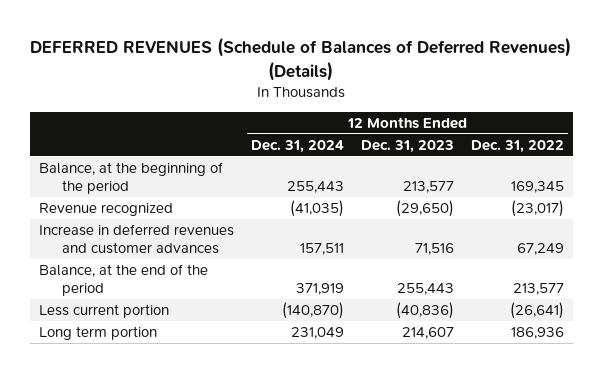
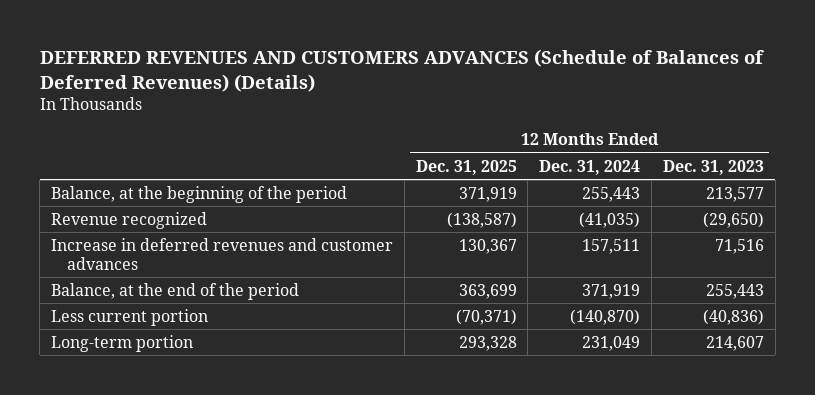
[30,37,572,81] DEFERRED REVENUES (Schedule of Balances of Deferred Revenues) (Details) -> [39,49,764,92] DEFERRED REVENUES AND CUSTOMERS ADVANCES (Schedule of Balances of Deferred Revenues) (Details)
[471,139,565,153] Dec. 31, 2022 -> none
none -> [415,159,517,175] Dec. 31, 2025
[38,326,157,341] Long term portion -> [50,334,193,352] Long-term portion

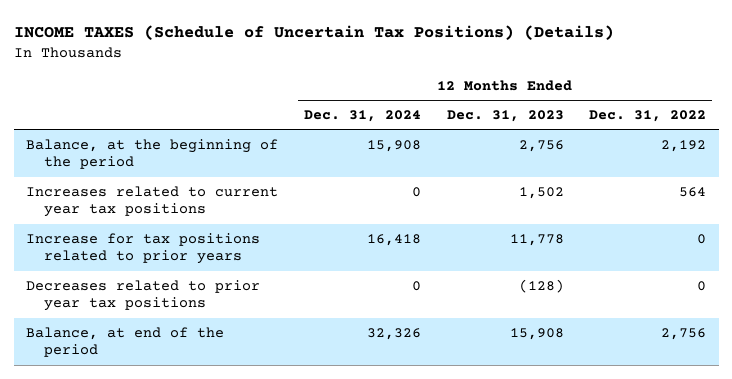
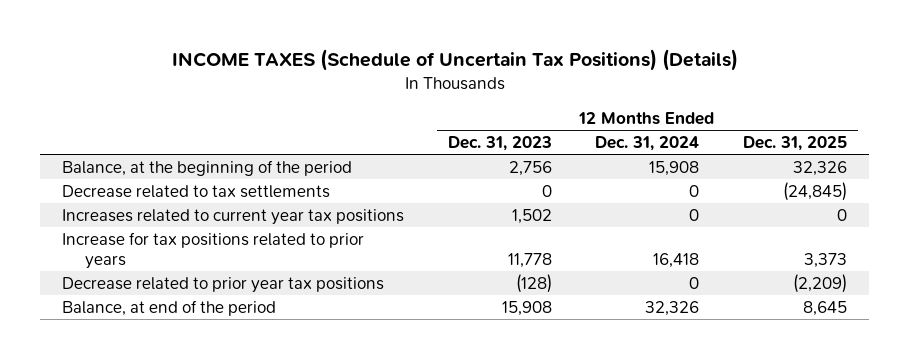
[589,110,707,123] Dec. 31, 2022 -> none
none -> [742,136,847,152] Dec. 31, 2025
none -> [62,184,331,198] Decrease related to tax settlements
[26,279,261,312] Decreases related to prior year tax positions -> [62,276,385,293] Decrease related to prior year tax positions

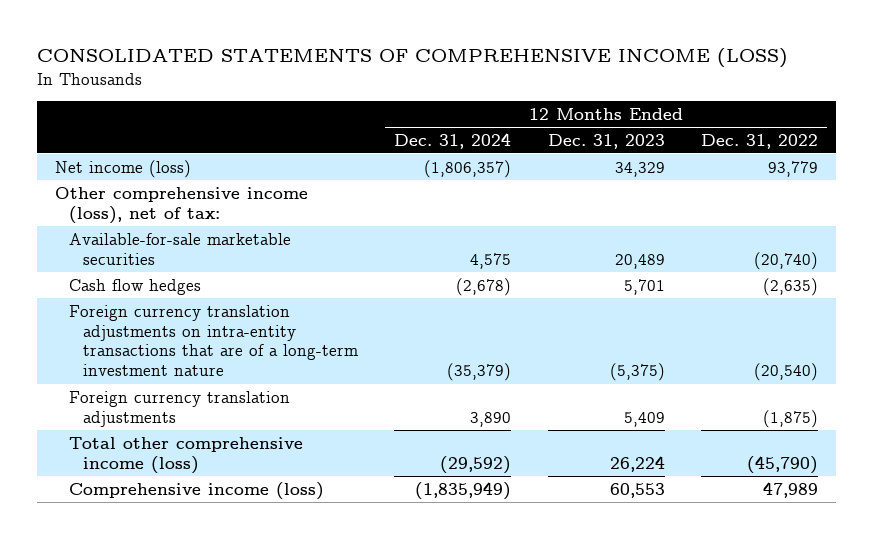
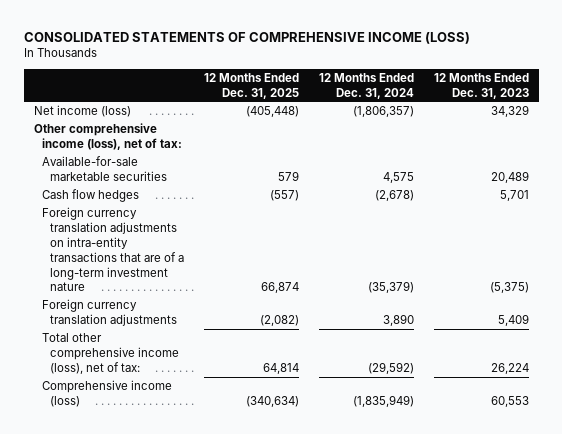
[700,133,818,149] Dec. 31, 2022 -> none
none -> [203,72,299,99] 12 Months Ended Dec. 31, 2025
[68,436,303,474] Total other comprehensive income (loss) -> [41,333,180,374] Total other comprehensive income (loss), net of tax:

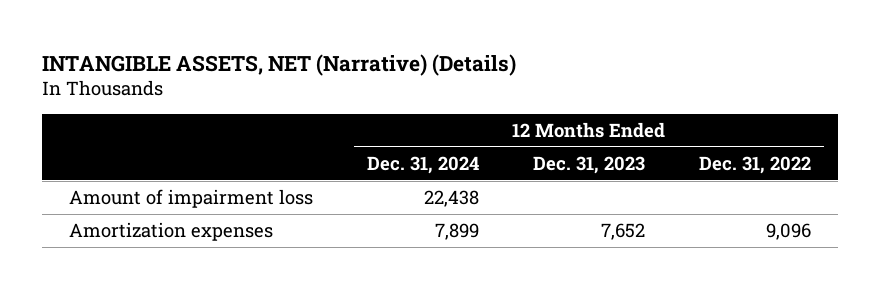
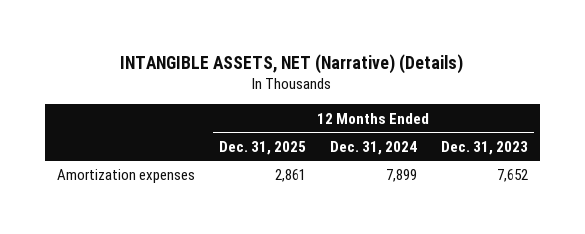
[698,155,811,174] Dec. 31, 2022 -> none
none -> [219,140,307,155] Dec. 31, 2025
[69,189,314,209] Amount of impairment loss -> none

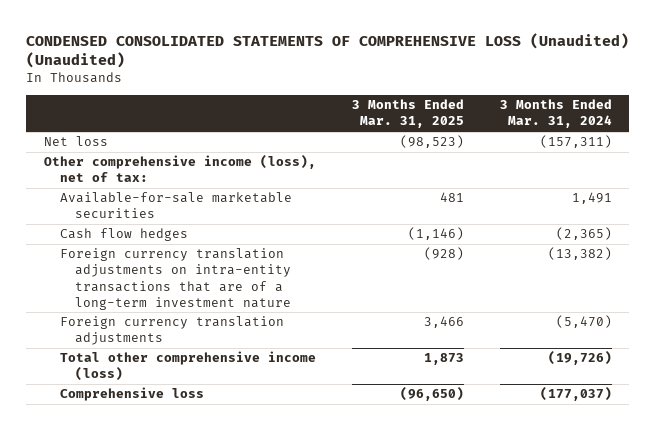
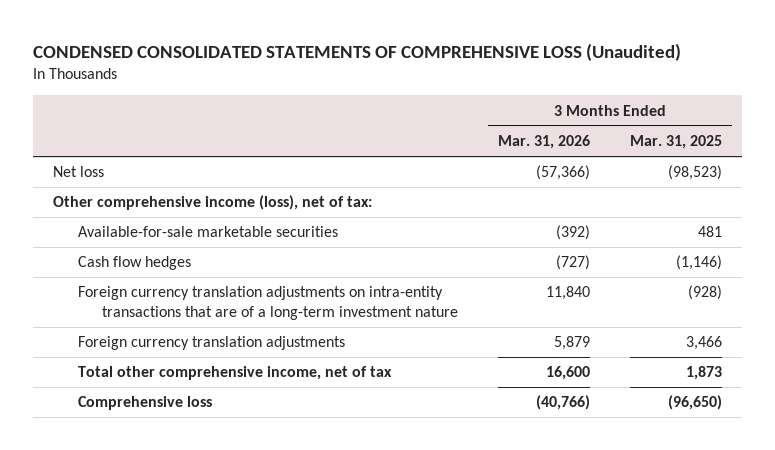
[26,32,630,69] CONDENSED CONSOLIDATED STATEMENTS OF COMPREHENSIVE LOSS (Unaudited) (Unaudited) -> [32,42,681,61] CONDENSED CONSOLIDATED STATEMENTS OF COMPREHENSIVE LOSS (Unaudited)
[499,99,612,129] 3 Months Ended Mar. 31, 2024 -> none
none -> [498,135,591,150] Mar. 31, 2026
[59,351,316,382] Total other comprehensive income (loss) -> [77,366,392,381] Total other comprehensive income, net of tax

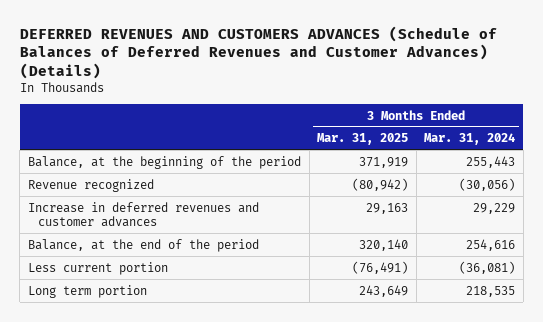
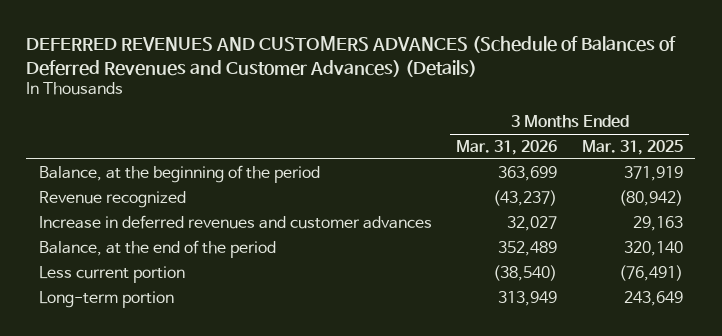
[424,133,516,146] Mar. 31, 2024 -> none
none -> [456,140,558,156] Mar. 31, 2026
[28,284,148,298] Long term portion -> [38,290,174,308] Long-term portion

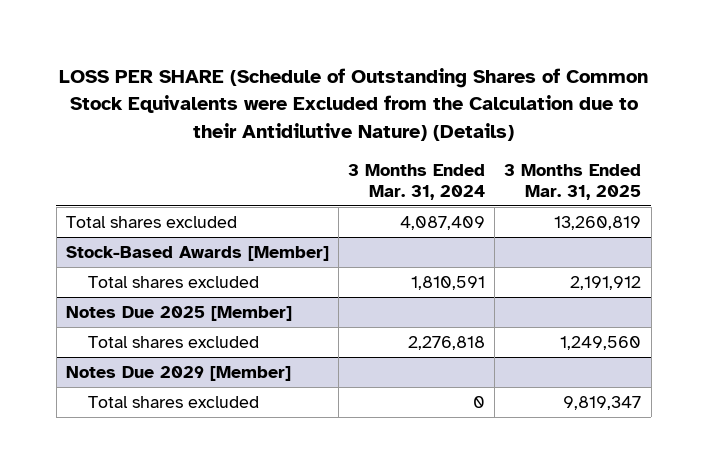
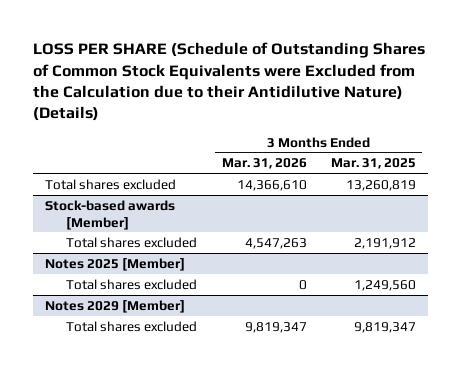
[348,164,486,200] 3 Months Ended Mar. 31, 2024 -> none
none -> [221,158,307,170] Mar. 31, 2026
[65,246,329,262] Stock-Based Awards [Member] -> [45,199,176,230] Stock-based awards [Member]
[65,306,292,322] Notes Due 2025 [Member] -> [45,257,186,271] Notes 2025 [Member]
[65,366,291,382] Notes Due 2029 [Member] -> [45,299,186,313] Notes 2029 [Member]

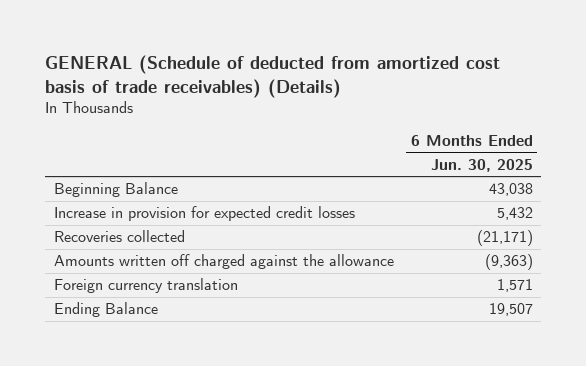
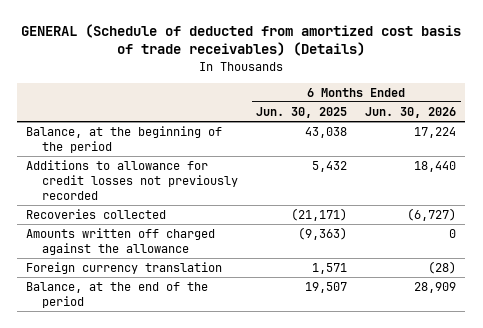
none -> [365,106,457,118] Jun. 30, 2026
[53,182,178,198] Beginning Balance -> [26,126,223,153] Balance, at the beginning of the period
[53,206,355,222] Increase in provision for expected credit losses -> [26,160,239,200] Additions to allowance for credit losses not previously recorded
[53,302,158,318] Ending Balance -> [26,282,209,308] Balance, at the end of the period

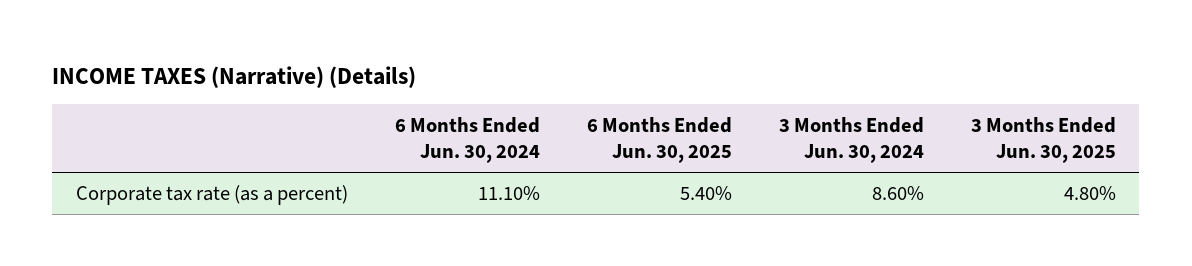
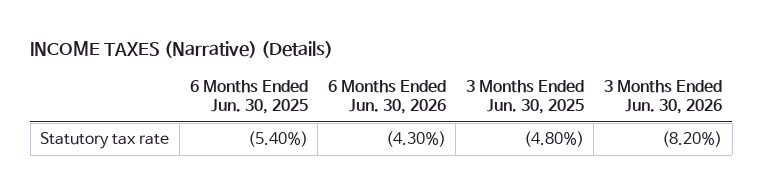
[394,116,540,164] 6 Months Ended Jun. 30, 2024 -> none
[778,116,924,164] 3 Months Ended Jun. 30, 2024 -> none
none -> [327,79,446,115] 6 Months Ended Jun. 30, 2026
none -> [604,79,723,115] 3 Months Ended Jun. 30, 2026
[75,185,348,206] Corporate tax rate (as a percent) -> [40,132,170,150] Statutory tax rate
[679,186,732,201] 5.40% -> [247,131,308,148] (5.40%)
[1063,186,1116,201] 4.80% -> [523,131,584,148] (4.80%)

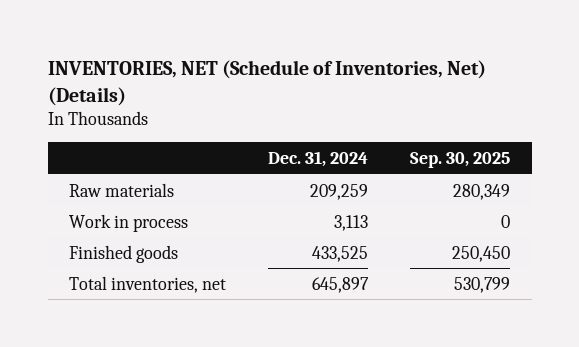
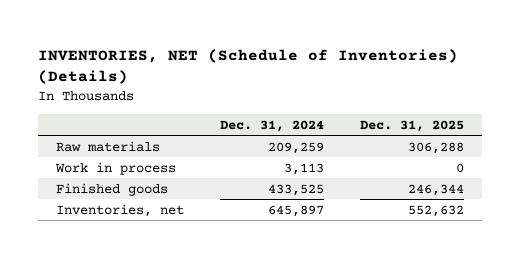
[47,59,486,106] INVENTORIES, NET (Schedule of Inventories, Net) (Details) -> [38,48,459,85] INVENTORIES, NET (Schedule of Inventories) (Details)
[410,151,511,168] Sep. 30, 2025 -> none
none -> [360,119,465,132] Dec. 31, 2025
[68,275,226,293] Total inventories, net -> [56,203,185,217] Inventories, net

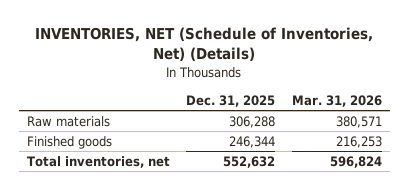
[38,48,459,85] INVENTORIES, NET (Schedule of Inventories) (Details) -> [35,26,374,62] INVENTORIES, NET (Schedule of Inventories, Net) (Details)
[220,119,325,132] Dec. 31, 2024 -> none
none -> [291,95,382,108] Mar. 31, 2026
[55,161,177,175] Work in process -> none
[56,203,185,217] Inventories, net -> [26,156,170,169] Total inventories, net

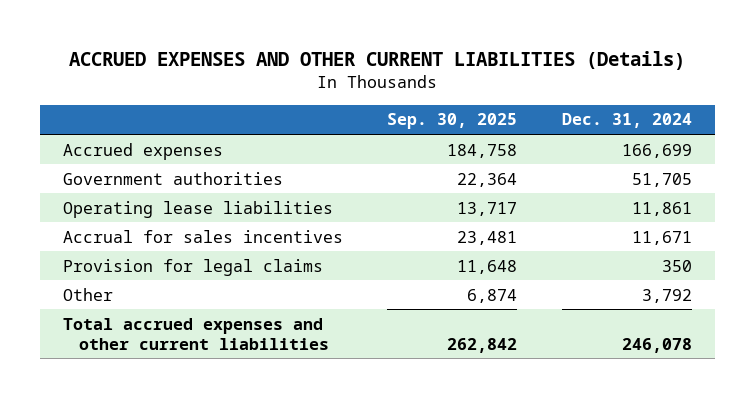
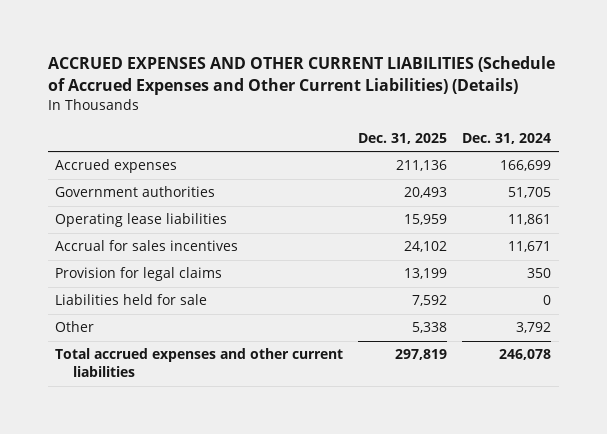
[69,50,686,70] ACCRUED EXPENSES AND OTHER CURRENT LIABILITIES (Details) -> [47,56,555,96] ACCRUED EXPENSES AND OTHER CURRENT LIABILITIES (Schedule of Accrued Expenses and Other Current Liabilities) (Details)
[387,113,518,130] Sep. 30, 2025 -> none
none -> [358,132,448,144] Dec. 31, 2025
none -> [55,294,208,306] Liabilities held for sale

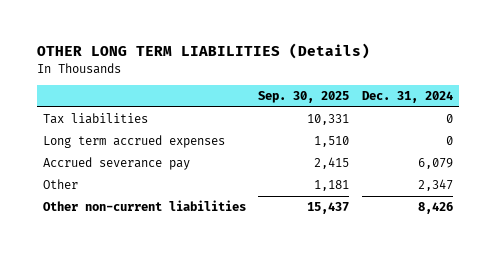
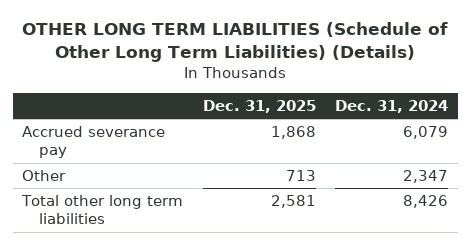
[37,43,371,60] OTHER LONG TERM LIABILITIES (Details) -> [22,22,449,63] OTHER LONG TERM LIABILITIES (Schedule of Other Long Term Liabilities) (Details)
[258,91,350,104] Sep. 30, 2025 -> none
none -> [202,100,316,114] Dec. 31, 2025
[43,113,149,125] Tax liabilities -> none
[43,135,226,149] Long term accrued expenses -> none
[43,200,247,212] Other non-current liabilities -> [21,195,184,225] Total other long term liabilities

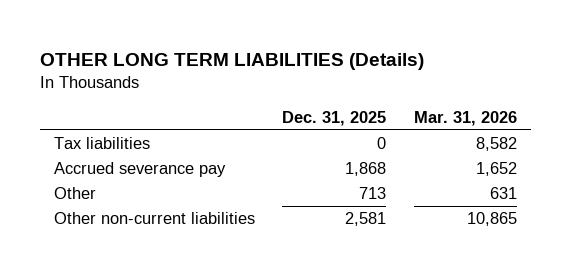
[22,22,449,63] OTHER LONG TERM LIABILITIES (Schedule of Other Long Term Liabilities) (Details) -> [39,52,424,70] OTHER LONG TERM LIABILITIES (Details)
[335,100,449,114] Dec. 31, 2024 -> none
none -> [413,110,517,126] Mar. 31, 2026
none -> [53,137,150,150] Tax liabilities
[21,195,184,225] Total other long term liabilities -> [53,212,255,225] Other non-current liabilities

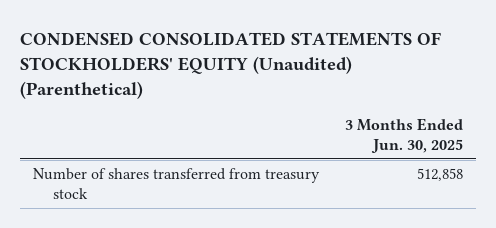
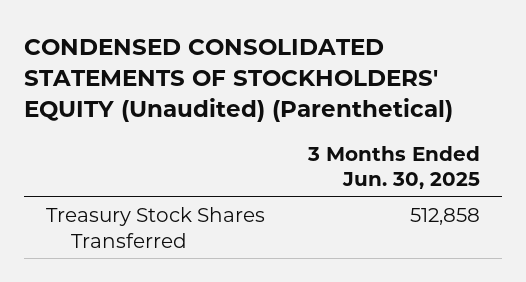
[33,168,321,200] Number of shares transferred from treasury stock -> [45,207,265,248] Treasury Stock Shares Transferred

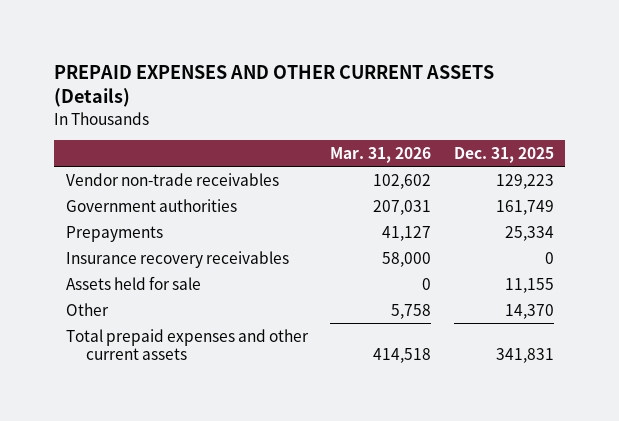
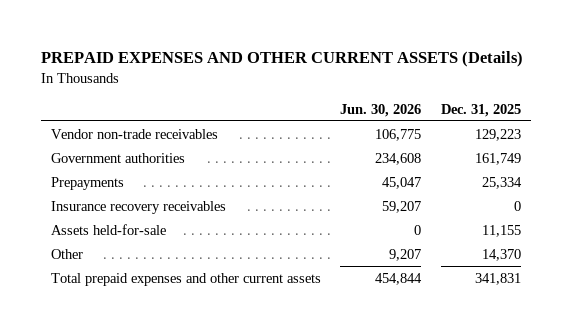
[330,147,432,164] Mar. 31, 2026 -> none
none -> [340,103,422,117] Jun. 30, 2026
[65,275,201,290] Assets held for sale -> [50,223,166,235] Assets held-for-sale

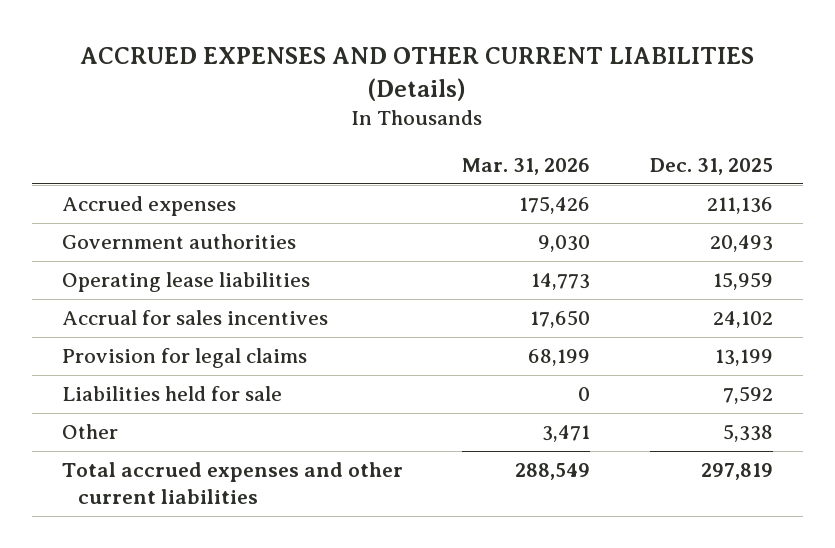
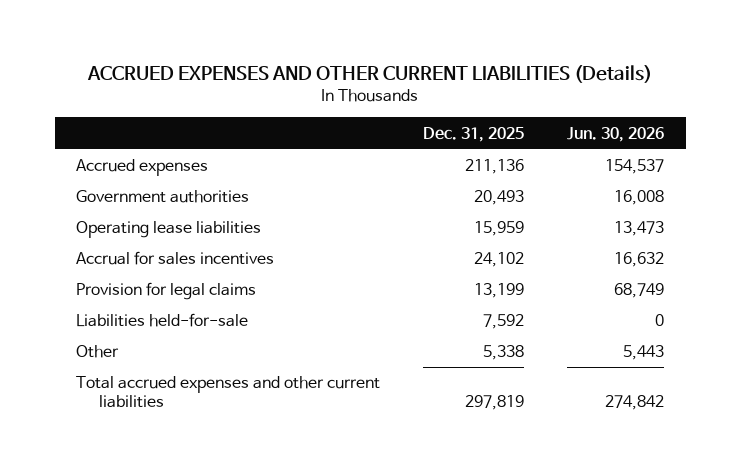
[462,157,591,175] Mar. 31, 2026 -> none
none -> [567,126,665,142] Jun. 30, 2026
[61,386,282,402] Liabilities held for sale -> [76,313,249,328] Liabilities held-for-sale

